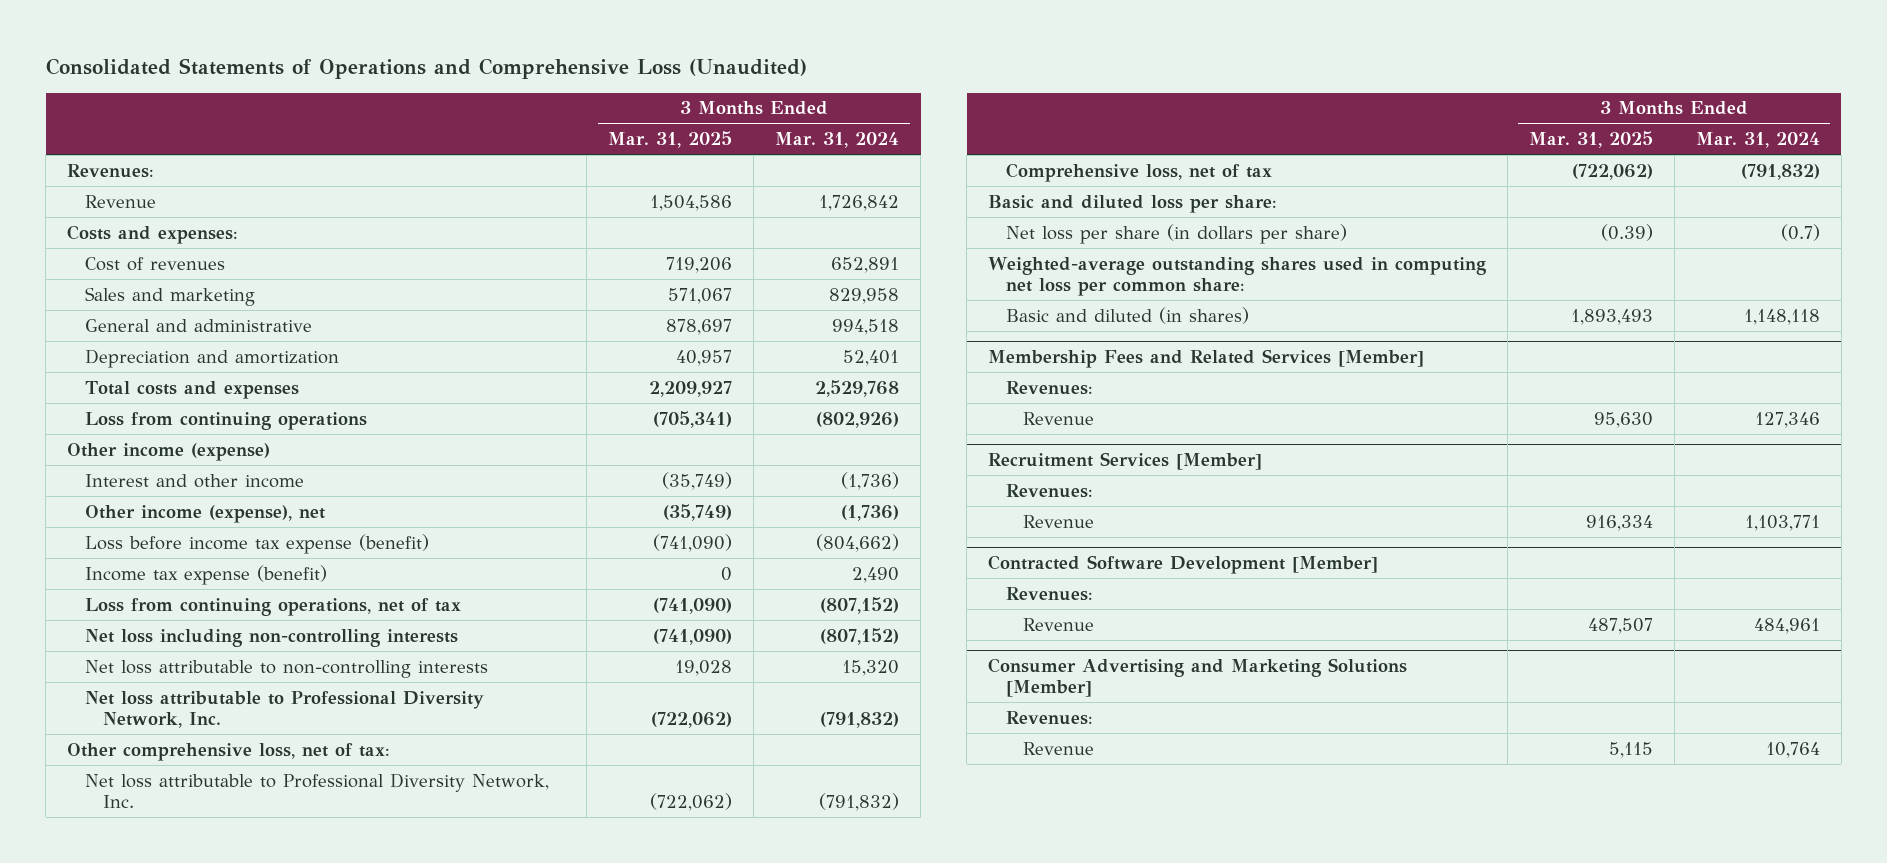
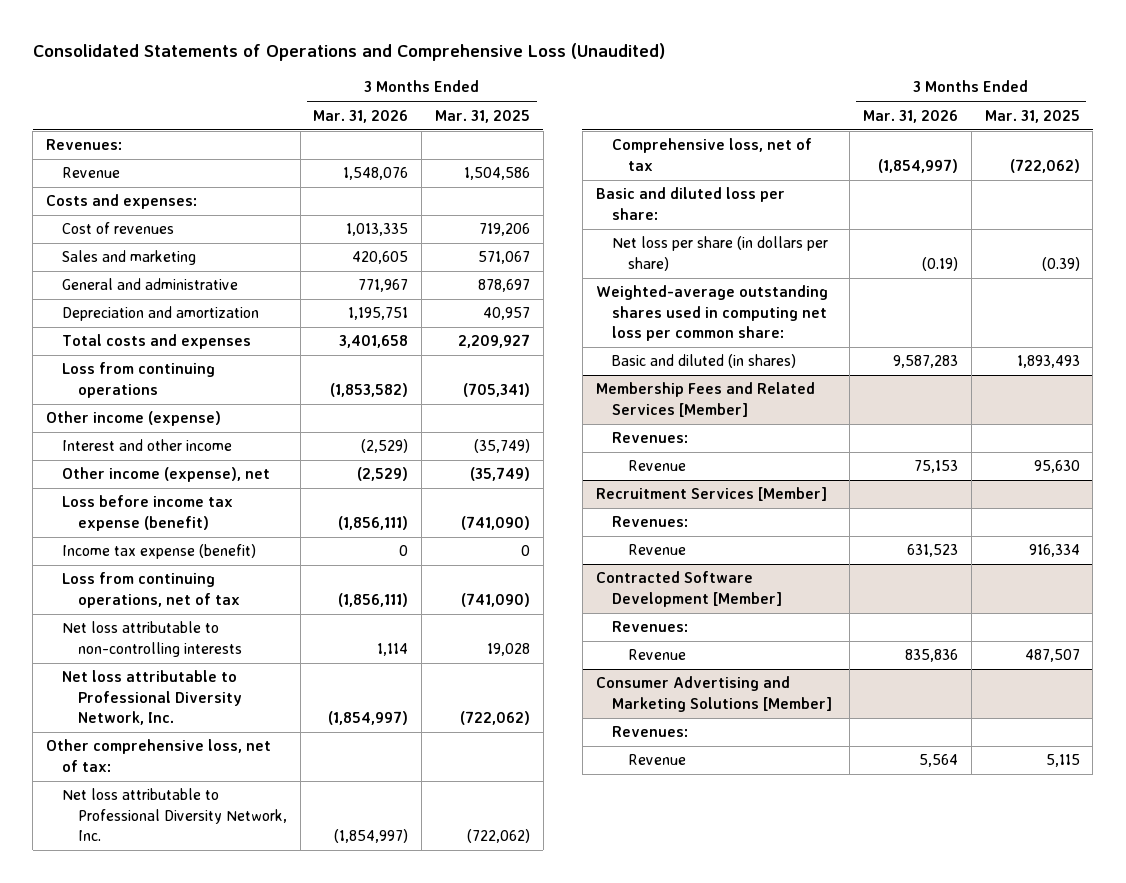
[775,132,900,149] Mar. 31, 2024 -> none
none -> [313,109,409,123] Mar. 31, 2026
[85,628,459,647] Net loss including non-controlling interests -> none

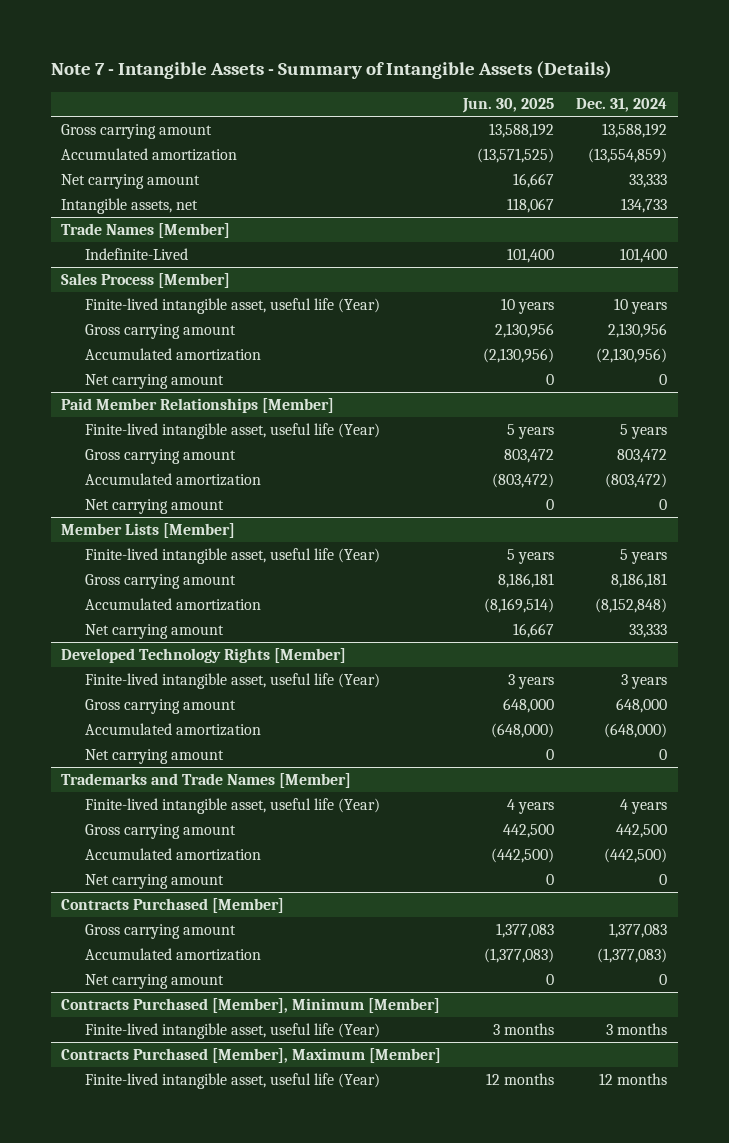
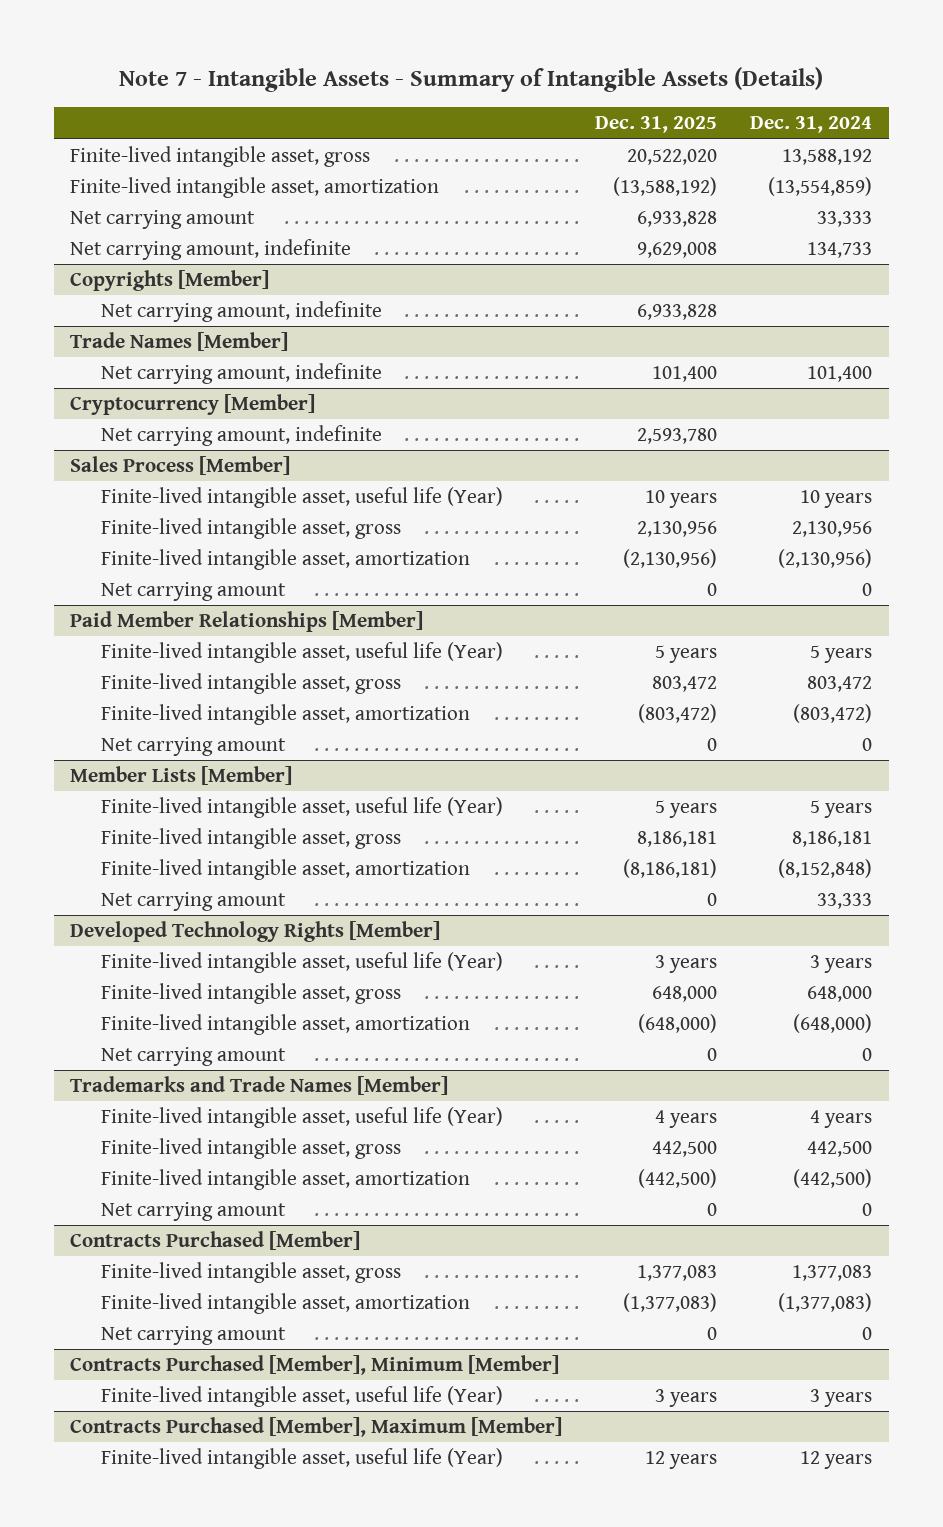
[462,98,555,114] Jun. 30, 2025 -> none
none -> [595,116,718,134] Dec. 31, 2025
[61,123,213,139] Gross carrying amount -> [70,146,371,168] Finite-lived intangible asset, gross
[61,147,238,161] Accumulated amortization -> [70,177,440,199] Finite-lived intangible asset, amortization
[61,197,199,214] Intangible assets, net -> [70,239,352,261] Net carrying amount, indefinite
none -> [70,270,270,292] Copyrights [Member]
none -> [101,301,383,323] Net carrying amount, indefinite
[84,247,188,260] Indefinite-Lived -> [101,363,383,385] Net carrying amount, indefinite
none -> [70,394,316,416] Cryptocurrency [Member]
none -> [101,425,383,447] Net carrying amount, indefinite
[84,323,236,339] Gross carrying amount -> [101,518,402,540] Finite-lived intangible asset, gross
[84,347,261,361] Accumulated amortization -> [101,549,471,571] Finite-lived intangible asset, amortization
[84,448,236,464] Gross carrying amount -> [101,673,402,695] Finite-lived intangible asset, gross
[84,472,261,486] Accumulated amortization -> [101,704,471,726] Finite-lived intangible asset, amortization
[84,573,236,589] Gross carrying amount -> [101,828,402,850] Finite-lived intangible asset, gross
[84,597,261,611] Accumulated amortization -> [101,859,471,881] Finite-lived intangible asset, amortization
[84,698,236,714] Gross carrying amount -> [101,983,402,1005] Finite-lived intangible asset, gross
[84,722,261,736] Accumulated amortization -> [101,1014,471,1036] Finite-lived intangible asset, amortization
[84,823,236,839] Gross carrying amount -> [101,1138,402,1160] Finite-lived intangible asset, gross
[84,847,261,861] Accumulated amortization -> [101,1169,471,1191] Finite-lived intangible asset, amortization
[84,923,236,939] Gross carrying amount -> [101,1262,402,1284] Finite-lived intangible asset, gross
[84,947,261,961] Accumulated amortization -> [101,1293,471,1315] Finite-lived intangible asset, amortization
[606,1022,668,1035] 3 months -> [810,1389,873,1408] 3 years
[599,1072,668,1085] 12 months -> [800,1451,873,1470] 12 years

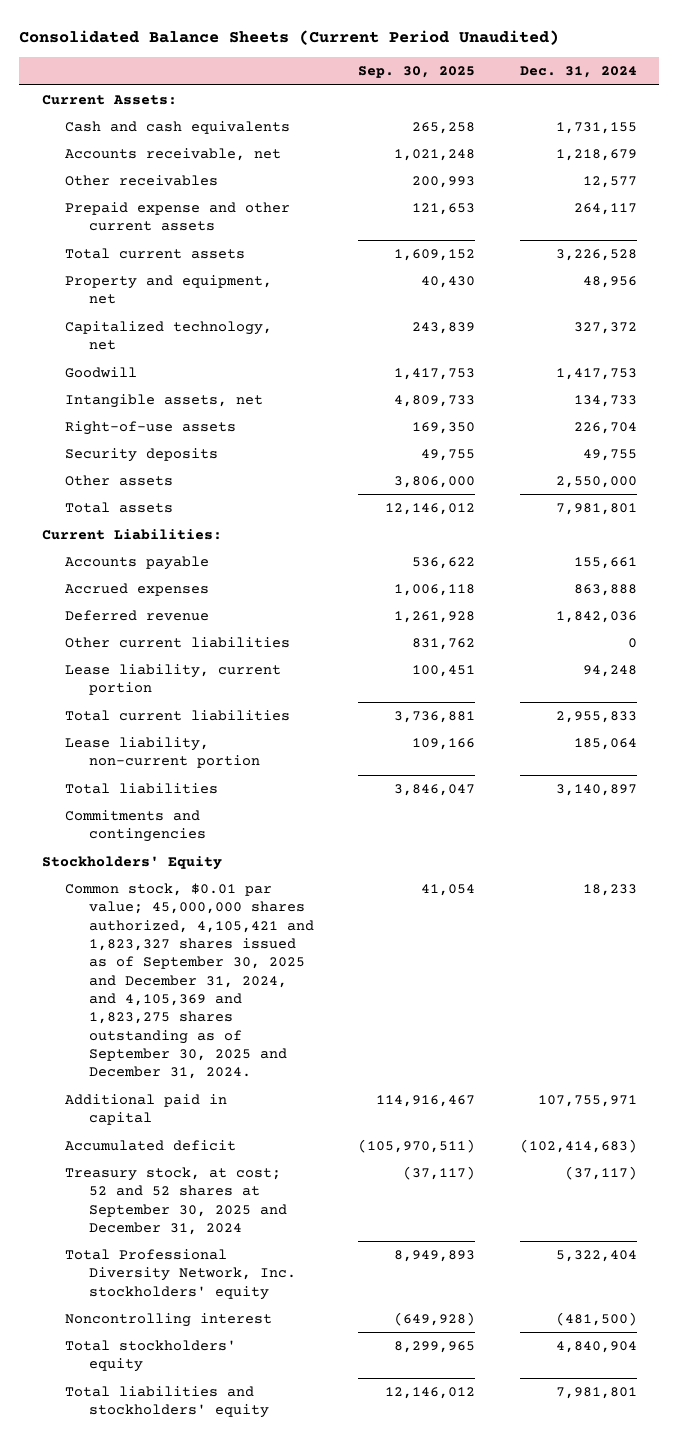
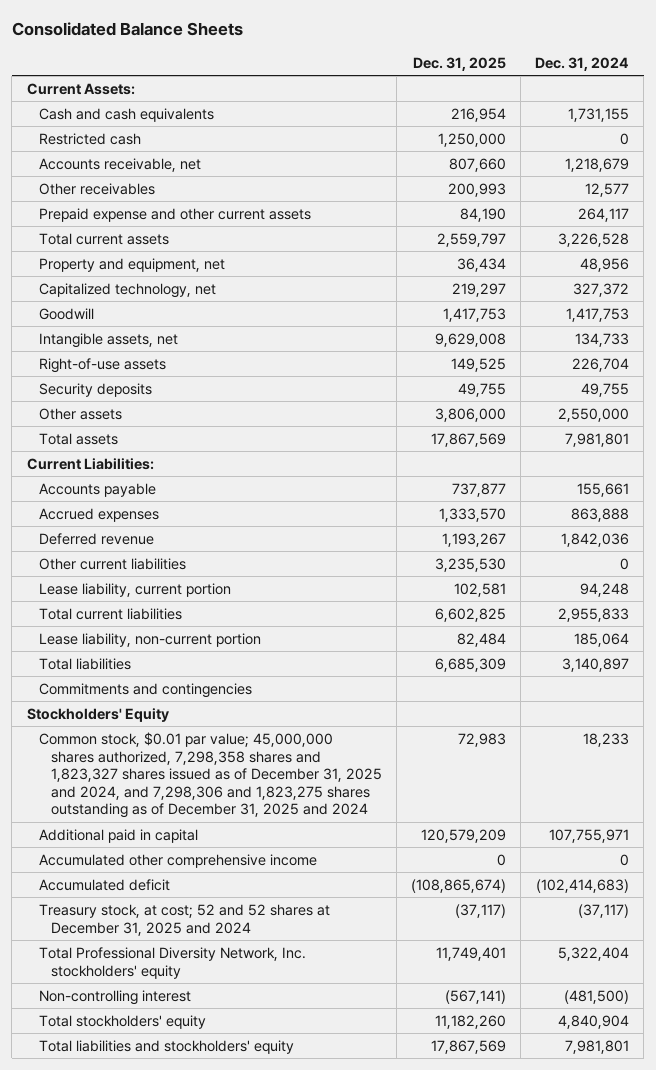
[19,30,560,46] Consolidated Balance Sheets (Current Period Unaudited) -> [11,21,243,36] Consolidated Balance Sheets
[358,66,476,79] Sep. 30, 2025 -> none
none -> [413,56,507,71] Dec. 31, 2025
none -> [38,132,141,145] Restricted cash
[65,882,314,1080] Common stock, $0.01 par value; 45,000,000 shares authorized, 4,105,421 and 1,823,327 shares issued as of September 30, 2025 and December 31, 2024, and 4,105,369 and 1,823,275 shares outstanding as of September 30, 2025 and December 31, 2024. -> [38,731,383,819] Common stock, $0.01 par value; 45,000,000 shares authorized, 7,298,358 shares and 1,823,327 shares issued as of December 31, 2025 and 2024, and 7,298,306 and 1,823,275 shares outstanding as of December 31, 2025 and 2024
none -> [38,853,317,868] Accumulated other comprehensive income
[65,1166,287,1235] Treasury stock, at cost; 52 and 52 shares at September 30, 2025 and December 31, 2024 -> [38,903,330,936] Treasury stock, at cost; 52 and 52 shares at December 31, 2025 and 2024
[65,1312,273,1327] Noncontrolling interest -> [38,989,191,1005] Non-controlling interest

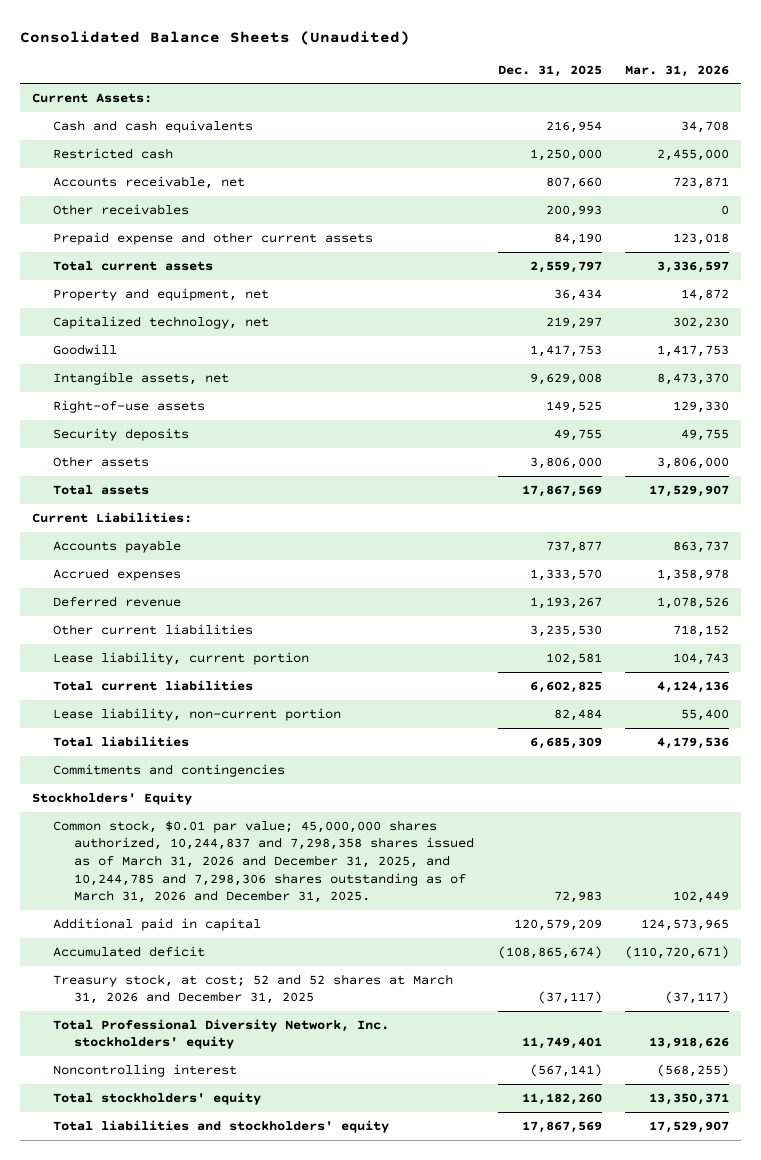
[11,21,243,36] Consolidated Balance Sheets -> [20,30,411,45] Consolidated Balance Sheets (Unaudited)
[535,56,630,71] Dec. 31, 2024 -> none
none -> [624,64,729,77] Mar. 31, 2026
[38,731,383,819] Common stock, $0.01 par value; 45,000,000 shares authorized, 7,298,358 shares and 1,823,327 shares issued as of December 31, 2025 and 2024, and 7,298,306 and 1,823,275 shares outstanding as of December 31, 2025 and 2024 -> [53,819,475,904] Common stock, $0.01 par value; 45,000,000 shares authorized, 10,244,837 and 7,298,358 shares issued as of March 31, 2026 and December 31, 2025, and 10,244,785 and 7,298,306 shares outstanding as of March 31, 2026 and December 31, 2025.
[38,853,317,868] Accumulated other comprehensive income -> none
[38,903,330,936] Treasury stock, at cost; 52 and 52 shares at December 31, 2025 and 2024 -> [53,973,454,1005] Treasury stock, at cost; 52 and 52 shares at March 31, 2026 and December 31, 2025
[38,989,191,1005] Non-controlling interest -> [53,1063,238,1077] Noncontrolling interest

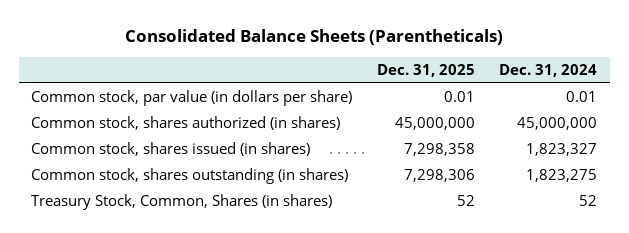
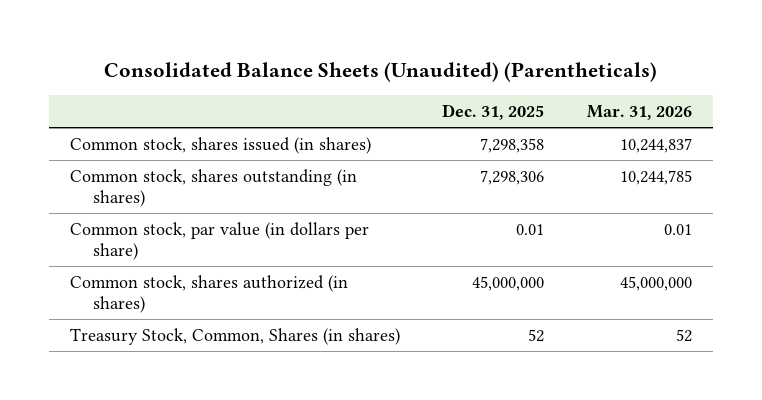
[125,29,504,46] Consolidated Balance Sheets (Parentheticals) -> [103,61,657,82] Consolidated Balance Sheets (Unaudited) (Parentheticals)
[499,64,598,78] Dec. 31, 2024 -> none
none -> [586,105,692,121] Mar. 31, 2026
[31,90,353,107] Common stock, par value (in dollars per share) -> [70,222,370,260] Common stock, par value (in dollars per share)
[31,116,341,131] Common stock, shares authorized (in shares) -> [70,275,349,313] Common stock, shares authorized (in shares)

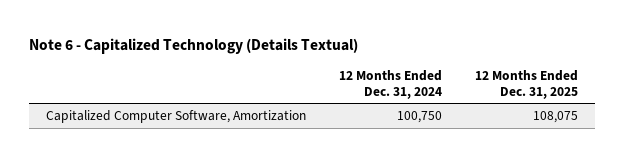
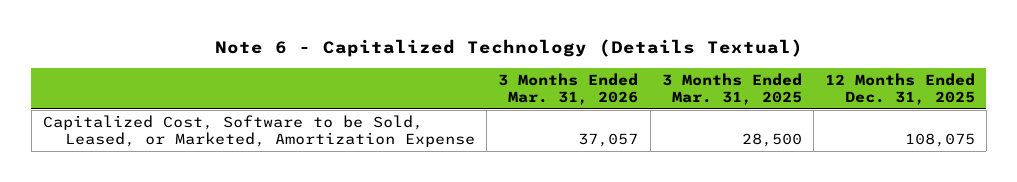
[338,69,442,99] 12 Months Ended Dec. 31, 2024 -> none
none -> [498,72,639,105] 3 Months Ended Mar. 31, 2026
none -> [661,72,802,105] 3 Months Ended Mar. 31, 2025
[45,110,306,124] Capitalized Computer Software, Amortization -> [42,114,476,147] Capitalized Cost, Software to be Sold, Leased, or Marketed, Amortization Expense

